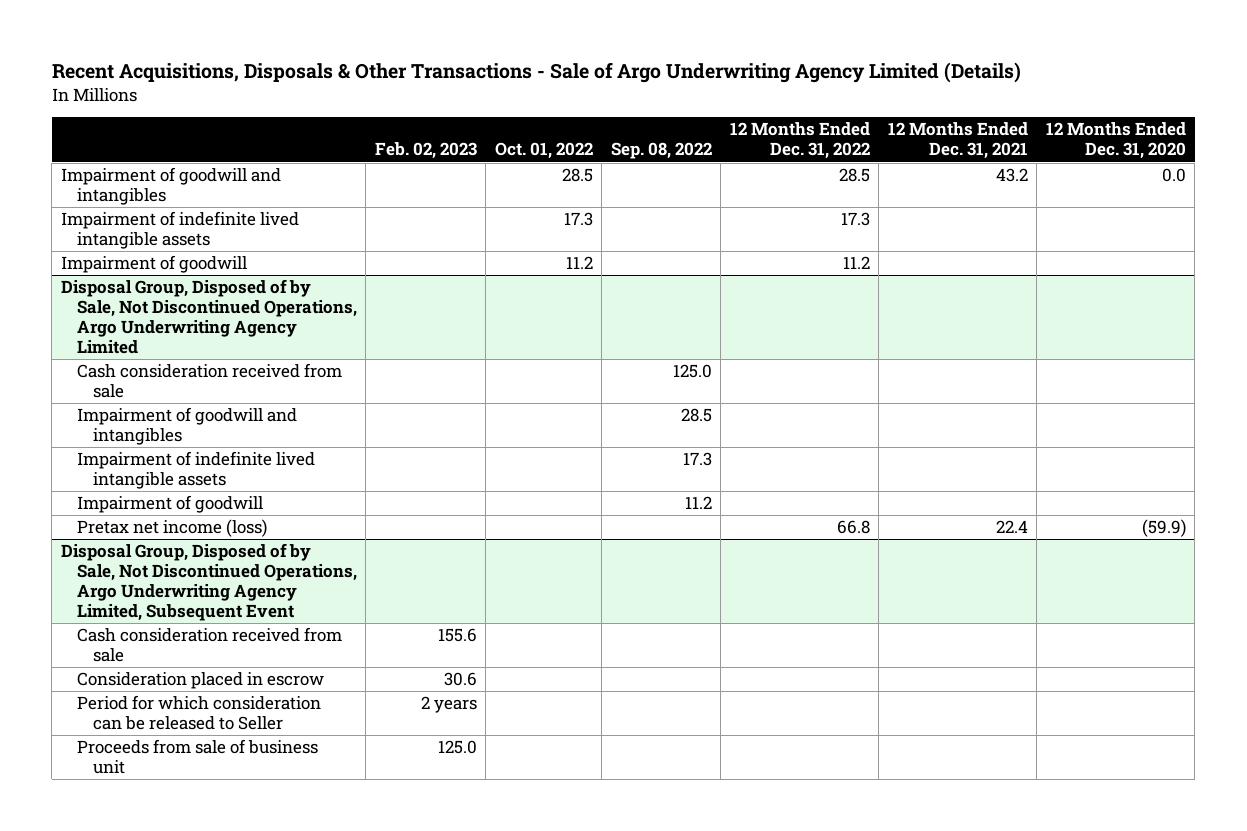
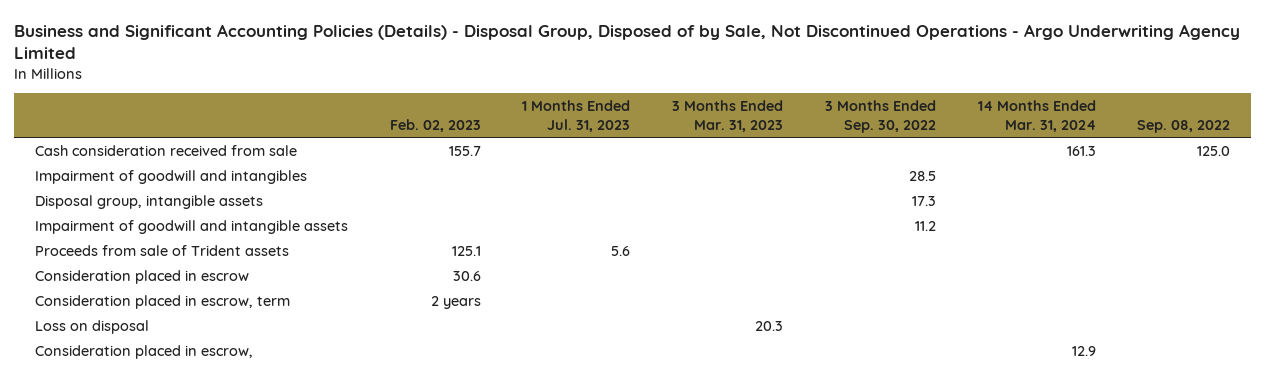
[51,61,1021,83] Recent Acquisitions, Disposals & Other Transactions - Sale of Argo Underwriting Agency Limited (Details) -> [13,23,1240,60] Business and Significant Accounting Policies (Details) - Disposal Group, Disposed of by Sale, Not Discontinued Operations - Argo Underwriting Agency Limited
[494,142,593,160] Oct. 01, 2022 -> none
[729,122,870,160] 12 Months Ended Dec. 31, 2022 -> none
[887,122,1028,160] 12 Months Ended Dec. 31, 2021 -> none
[1045,122,1186,160] 12 Months Ended Dec. 31, 2020 -> none
none -> [522,100,631,132] 1 Months Ended Jul. 31, 2023
none -> [672,100,784,132] 3 Months Ended Mar. 31, 2023
none -> [824,100,936,133] 3 Months Ended Sep. 30, 2022
none -> [977,100,1096,132] 14 Months Ended Mar. 31, 2024
none -> [34,144,297,156] Cash consideration received from sale
[60,279,357,355] Disposal Group, Disposed of by Sale, Not Discontinued Operations, Argo Underwriting Agency Limited -> none
[76,363,342,399] Cash consideration received from sale -> none
[76,407,297,446] Impairment of goodwill and intangibles -> none
[76,451,315,490] Impairment of indefinite lived intangible assets -> none
[76,495,263,514] Impairment of goodwill -> none
[76,519,267,538] Pretax net income (loss) -> none
[60,543,357,622] Disposal Group, Disposed of by Sale, Not Discontinued Operations, Argo Underwriting Agency Limited, Subsequent Event -> none
[76,627,342,663] Cash consideration received from sale -> none
[76,672,324,690] Consideration placed in escrow -> none
[76,695,321,731] Period for which consideration can be released to Seller -> none
[76,739,318,775] Proceeds from sale of business unit -> none
[60,211,299,250] Impairment of indefinite lived intangible assets -> [34,194,263,209] Disposal group, intangible assets
[60,255,247,274] Impairment of goodwill -> [34,219,348,234] Impairment of goodwill and intangible assets
none -> [34,244,289,256] Proceeds from sale of Trident assets
none -> [34,269,249,284] Consideration placed in escrow
none -> [34,294,290,309] Consideration placed in escrow, term
none -> [34,319,149,334] Loss on disposal
none -> [34,344,253,359] Consideration placed in escrow,

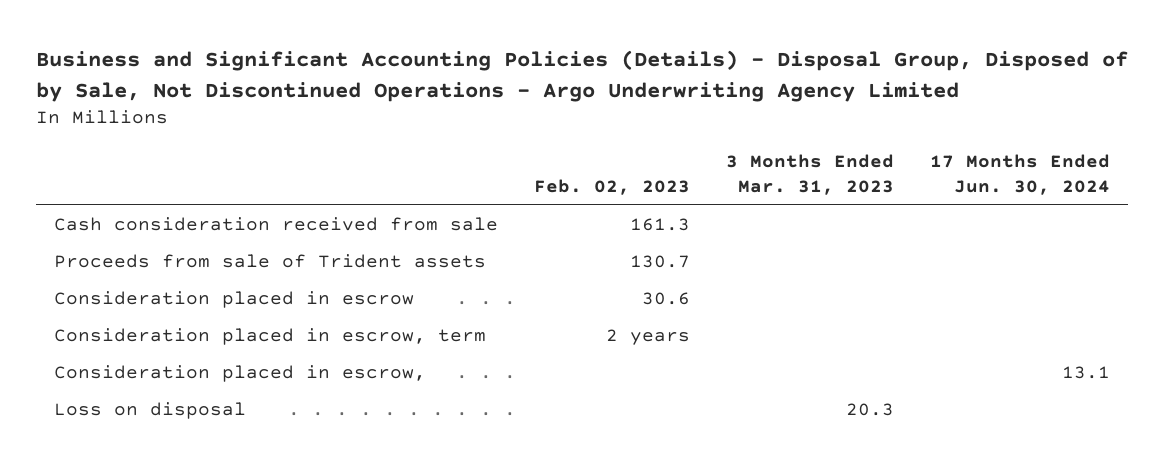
[522,100,631,132] 1 Months Ended Jul. 31, 2023 -> none
[824,100,936,133] 3 Months Ended Sep. 30, 2022 -> none
[977,100,1096,132] 14 Months Ended Mar. 31, 2024 -> none
[1137,119,1231,133] Sep. 08, 2022 -> none
none -> [930,154,1111,196] 17 Months Ended Jun. 30, 2024
[34,169,307,184] Impairment of goodwill and intangibles -> none
[34,194,263,209] Disposal group, intangible assets -> none
[34,219,348,234] Impairment of goodwill and intangible assets -> none
[448,145,481,156] 155.7 -> [629,218,690,232] 161.3
[451,245,481,256] 125.1 -> [629,255,690,269] 130.7
[34,319,149,334] Loss on disposal -> [53,402,246,420] Loss on disposal

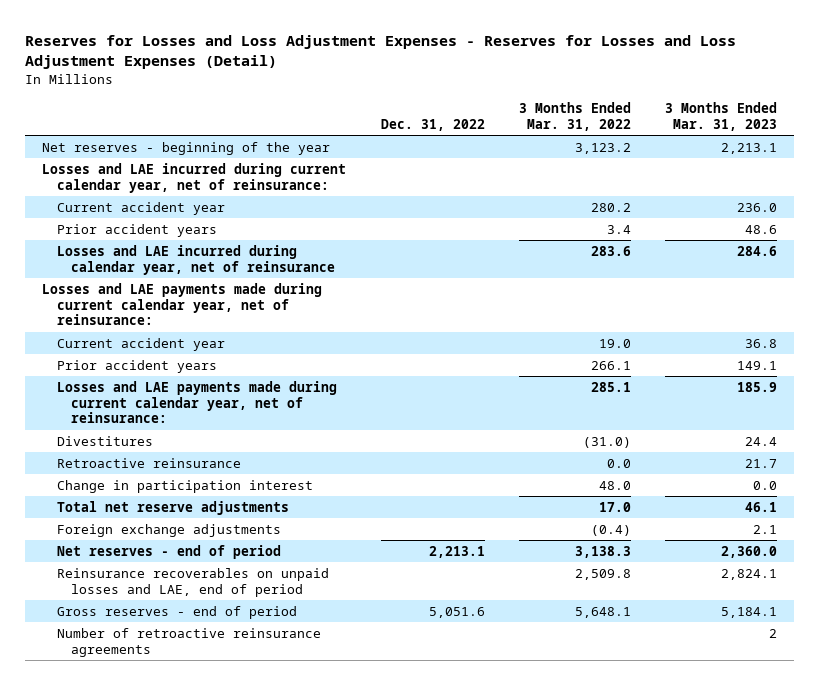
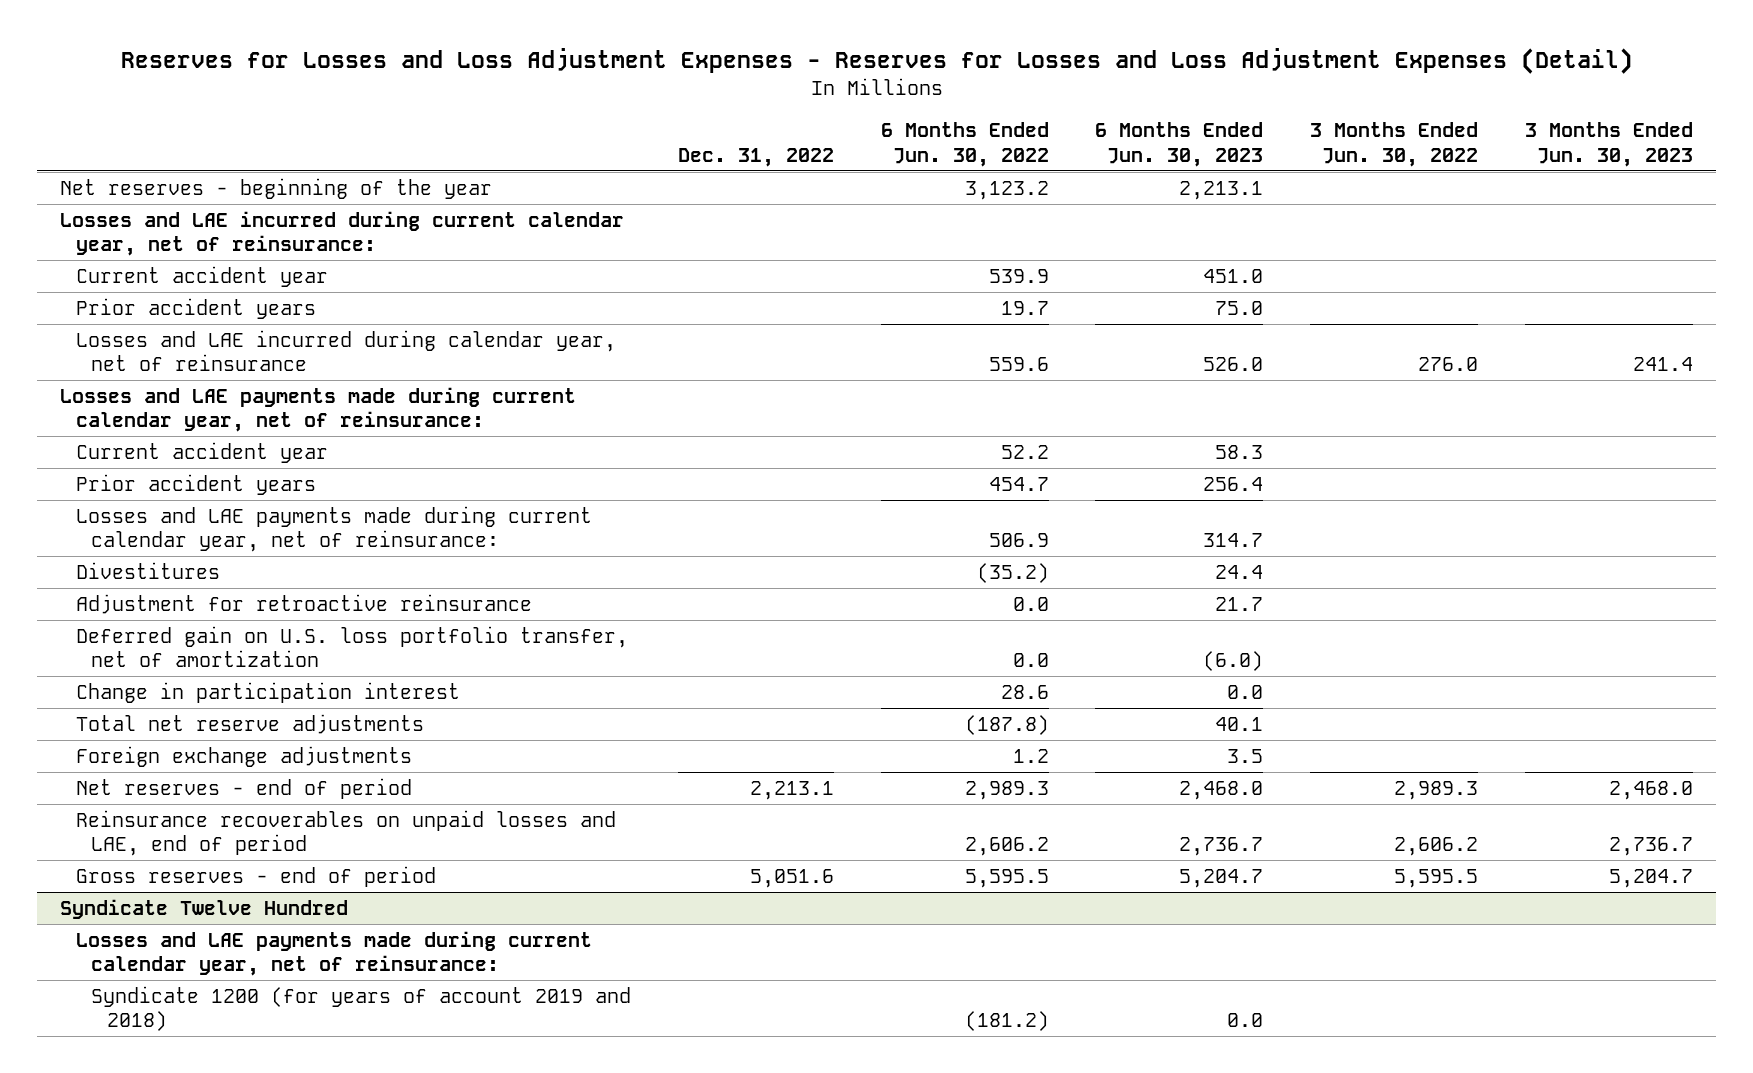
[519,102,632,131] 3 Months Ended Mar. 31, 2022 -> none
[665,102,778,131] 3 Months Ended Mar. 31, 2023 -> none
none -> [880,122,1049,167] 6 Months Ended Jun. 30, 2022
none -> [1095,122,1264,167] 6 Months Ended Jun. 30, 2023
none -> [1310,122,1479,167] 3 Months Ended Jun. 30, 2022
none -> [1524,122,1693,167] 3 Months Ended Jun. 30, 2023
[56,457,241,468] Retroactive reinsurance -> [75,593,532,614] Adjustment for retroactive reinsurance
none -> [75,625,628,668] Deferred gain on U.S. loss portfolio transfer, net of amortization
[56,627,321,657] Number of retroactive reinsurance agreements -> none
none -> [60,898,349,919] Syndicate Twelve Hundred
none -> [75,930,592,977] Losses and LAE payments made during current calendar year, net of reinsurance:
none -> [91,985,632,1032] Syndicate 1200 (for years of account 2019 and 2018)

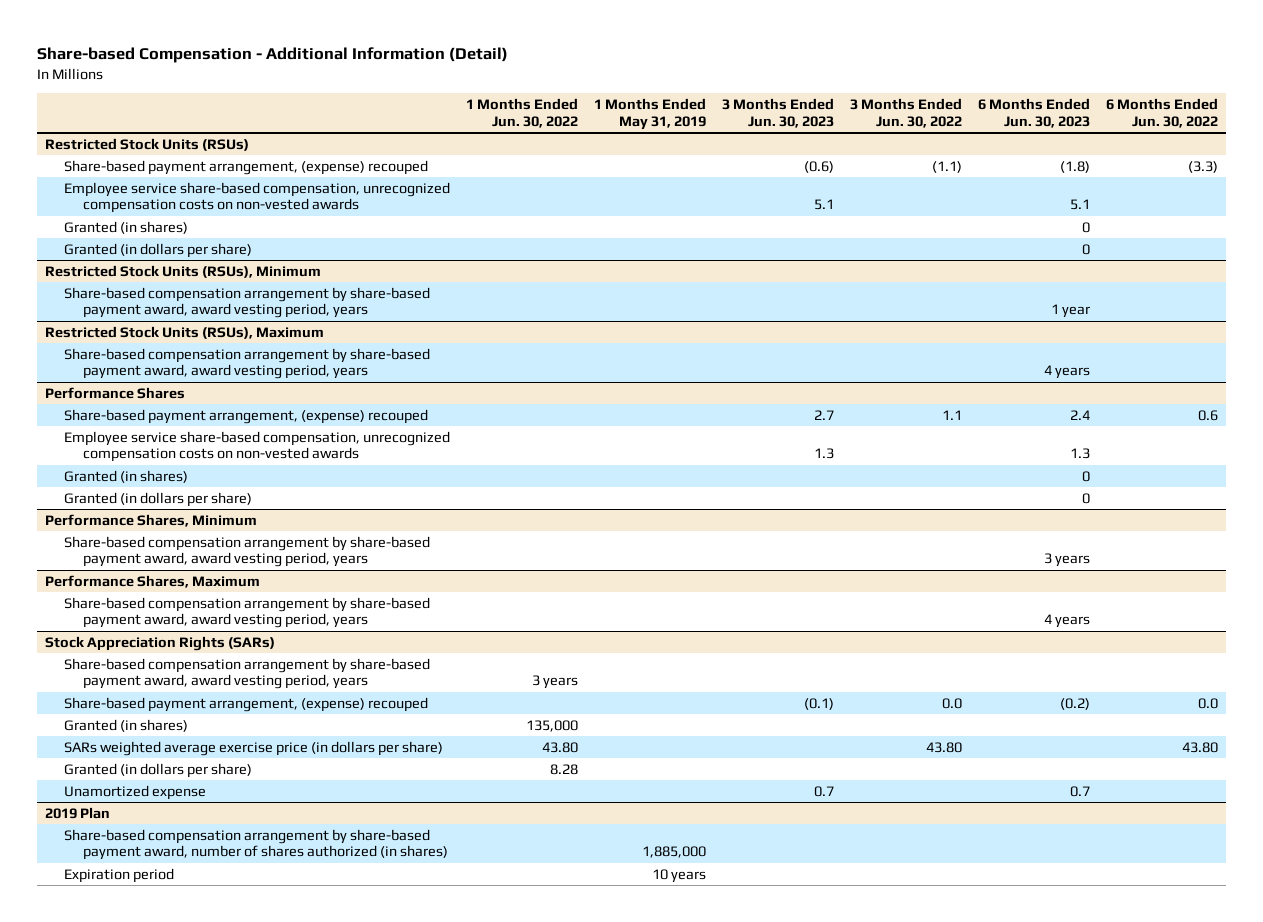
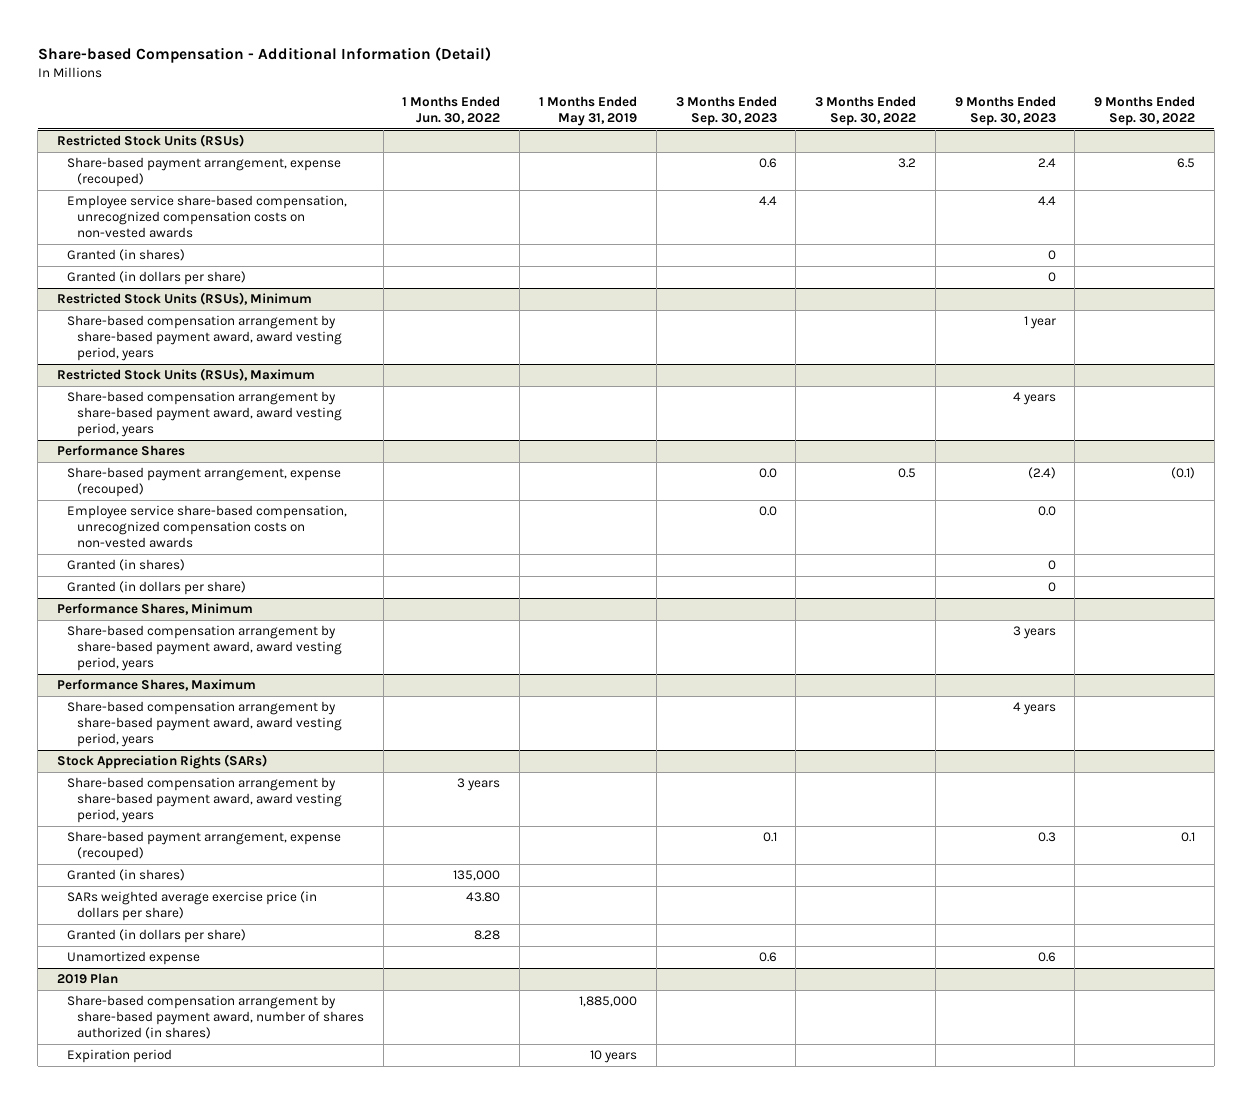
[721,98,834,128] 3 Months Ended Jun. 30, 2023 -> none
[849,98,962,128] 3 Months Ended Jun. 30, 2022 -> none
[977,98,1090,128] 6 Months Ended Jun. 30, 2023 -> none
[1105,98,1218,128] 6 Months Ended Jun. 30, 2022 -> none
none -> [675,95,777,126] 3 Months Ended Sep. 30, 2023
none -> [815,95,917,126] 3 Months Ended Sep. 30, 2022
none -> [954,95,1056,126] 9 Months Ended Sep. 30, 2023
none -> [1094,95,1196,126] 9 Months Ended Sep. 30, 2022
[63,159,428,175] Share-based payment arrangement, (expense) recouped -> [66,157,341,188] Share-based payment arrangement, expense (recouped)
[63,408,428,424] Share-based payment arrangement, (expense) recouped -> [66,467,341,498] Share-based payment arrangement, expense (recouped)
[63,696,428,712] Share-based payment arrangement, (expense) recouped -> [66,831,341,862] Share-based payment arrangement, expense (recouped)

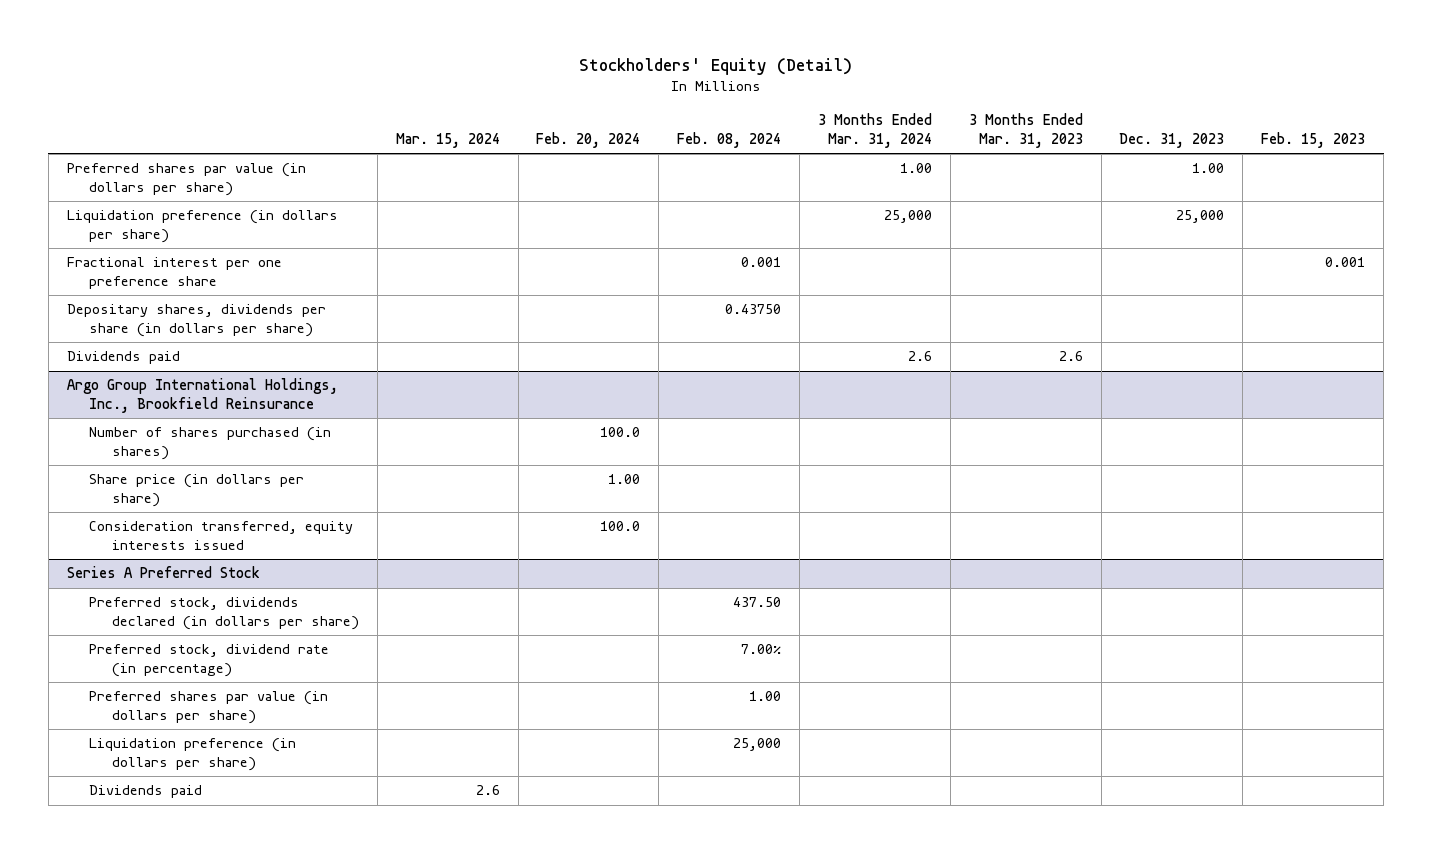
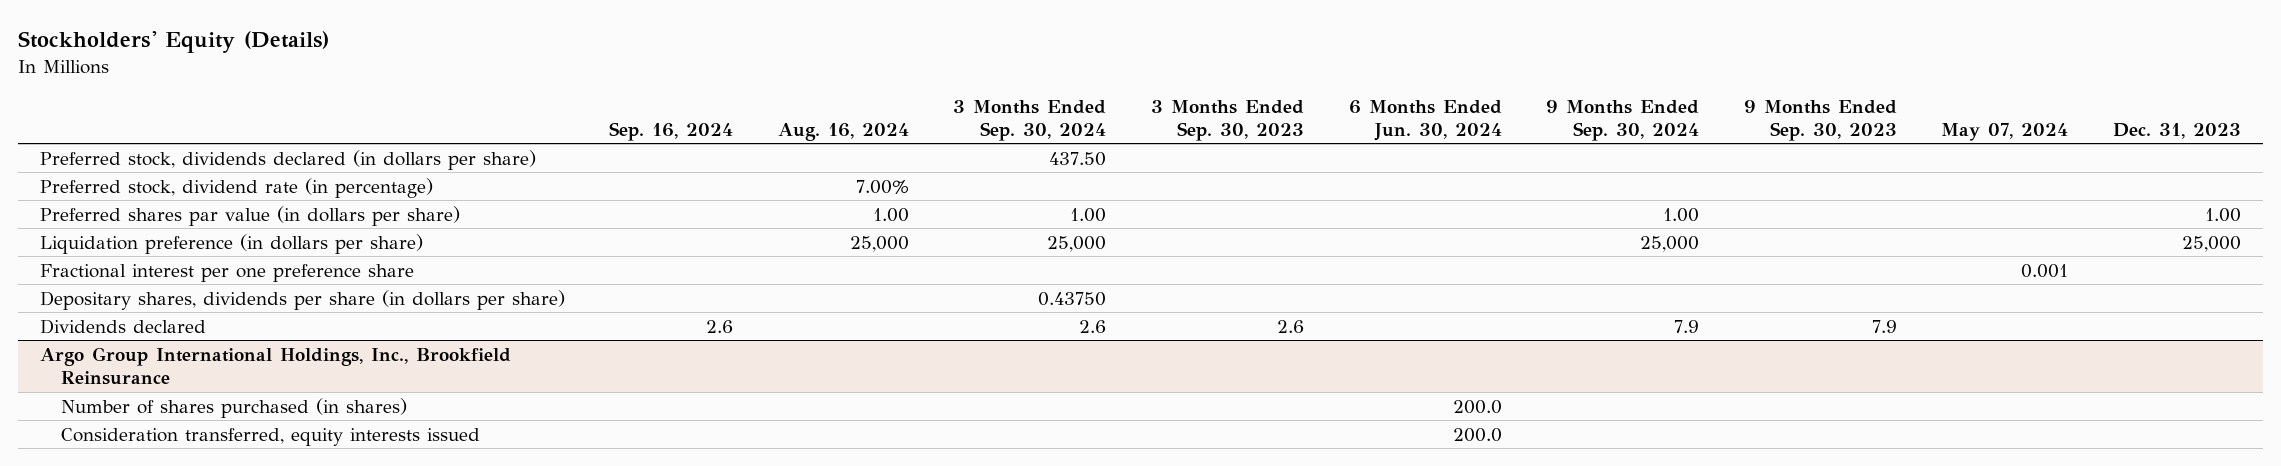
[579,58,853,76] Stockholders' Equity (Detail) -> [17,31,329,54] Stockholders' Equity (Details)
[395,132,500,148] Mar. 15, 2024 -> none
[536,131,641,148] Feb. 20, 2024 -> none
[677,131,782,148] Feb. 08, 2024 -> none
[817,113,932,148] 3 Months Ended Mar. 31, 2024 -> none
[968,113,1083,148] 3 Months Ended Mar. 31, 2023 -> none
[1261,131,1366,148] Feb. 15, 2023 -> none
none -> [609,122,734,142] Sep. 16, 2024
none -> [777,123,909,142] Aug. 16, 2024
none -> [953,99,1107,142] 3 Months Ended Sep. 30, 2024
none -> [1151,99,1305,142] 3 Months Ended Sep. 30, 2023
none -> [1348,99,1502,142] 6 Months Ended Jun. 30, 2024
none -> [1546,99,1700,142] 9 Months Ended Sep. 30, 2024
none -> [1743,99,1897,142] 9 Months Ended Sep. 30, 2023
none -> [1941,123,2069,142] May 07, 2024
none -> [39,149,536,170] Preferred stock, dividends declared (in dollars per share)
none -> [39,177,433,198] Preferred stock, dividend rate (in percentage)
[66,351,180,365] Dividends paid -> [39,318,206,334] Dividends declared
[89,474,305,507] Share price (in dollars per share) -> none
[66,566,260,579] Series A Preferred Stock -> none
[89,597,359,630] Preferred stock, dividends declared (in dollars per share) -> none
[89,644,330,677] Preferred stock, dividend rate (in percentage) -> none
[89,691,329,724] Preferred shares par value (in dollars per share) -> none
[89,738,297,771] Liquidation preference (in dollars per share) -> none
[89,785,203,799] Dividends paid -> none

